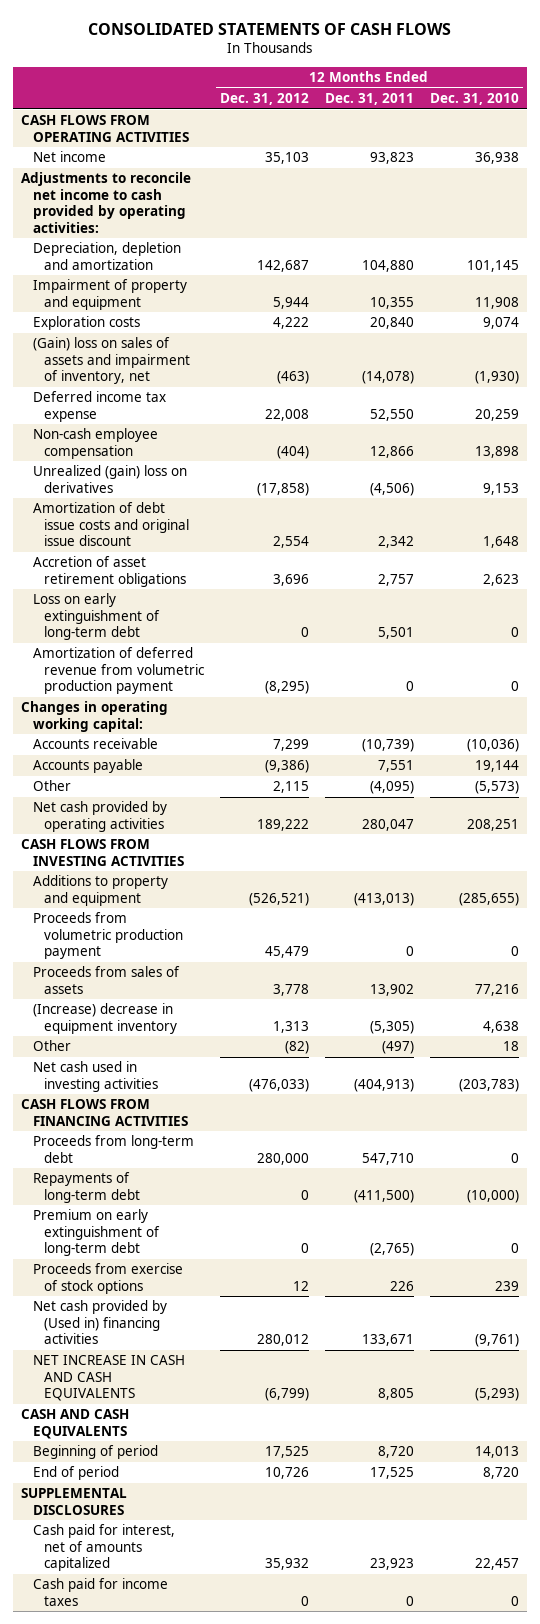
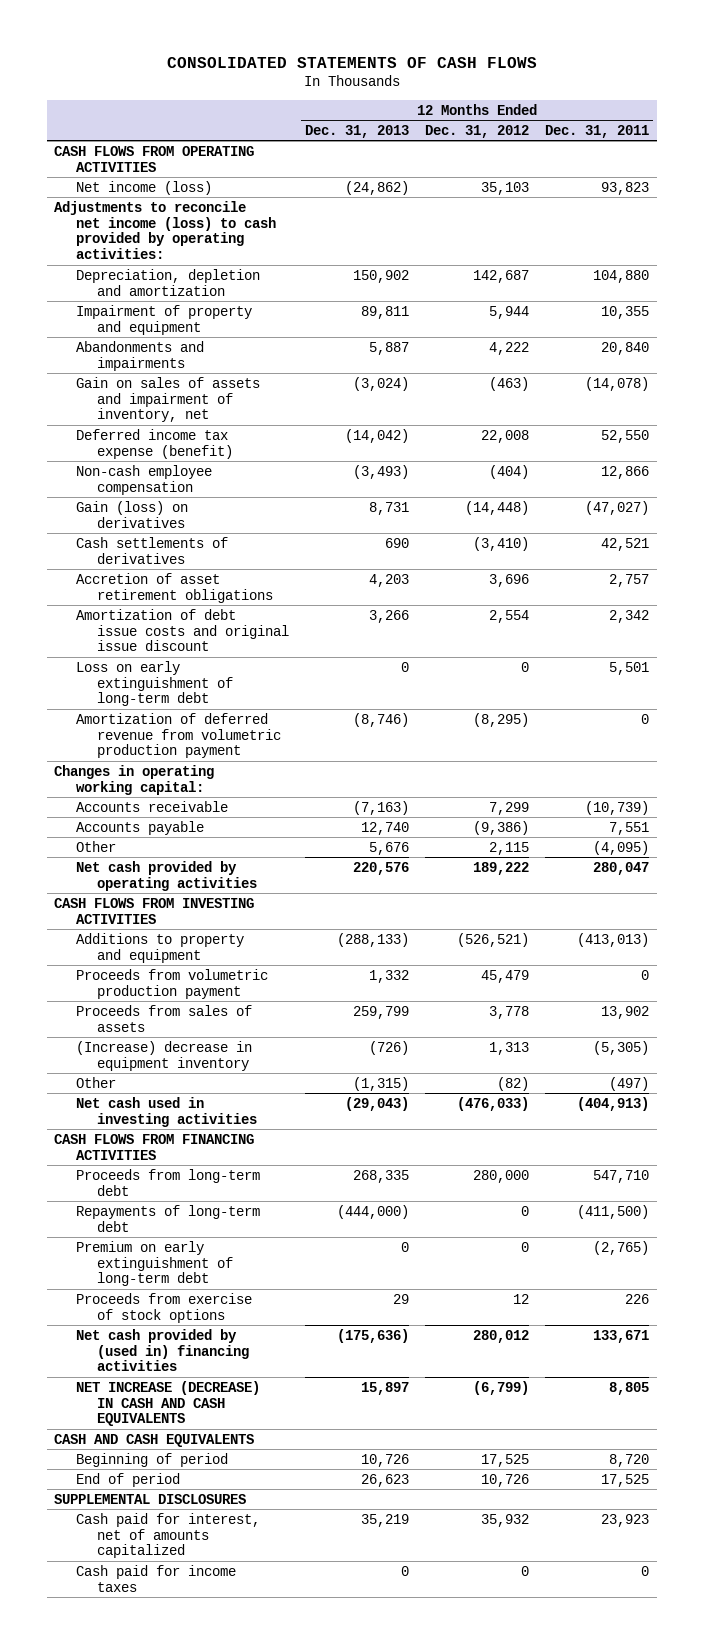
[429,93,519,106] Dec. 31, 2010 -> none
none -> [305,124,410,138] Dec. 31, 2013
[32,151,106,163] Net income -> [75,180,212,195] Net income (loss)
[21,172,192,233] Adjustments to reconcile net income to cash provided by operating activities: -> [54,200,276,260] Adjustments to reconcile net income (loss) to cash provided by operating activities:
[32,316,140,331] Exploration costs -> [75,340,204,371] Abandonments and impairments
[32,337,191,385] (Gain) loss on sales of assets and impairment of inventory, net -> [75,376,260,423] Gain on sales of assets and impairment of inventory, net
[32,391,166,422] Deferred income tax expense -> [75,428,234,459] Deferred income tax expense (benefit)
[32,465,187,493] Unrealized (gain) loss on derivatives -> [75,500,188,528] Gain (loss) on derivatives
[256,482,309,496] (17,858) -> [465,500,530,515] (14,448)
[369,482,414,496] (4,506) -> [584,500,649,515] (47,027)
none -> [75,536,228,564] Cash settlements of derivatives
[32,502,190,547] Amortization of debt issue costs and original issue discount -> [75,608,290,652] Amortization of debt issue costs and original issue discount
[32,1300,167,1345] Net cash provided by (Used in) financing activities -> [75,1328,250,1372] Net cash provided by (used in) financing activities
[32,1355,185,1402] NET INCREASE IN CASH AND CASH EQUIVALENTS -> [75,1380,260,1427] NET INCREASE (DECREASE) IN CASH AND CASH EQUIVALENTS

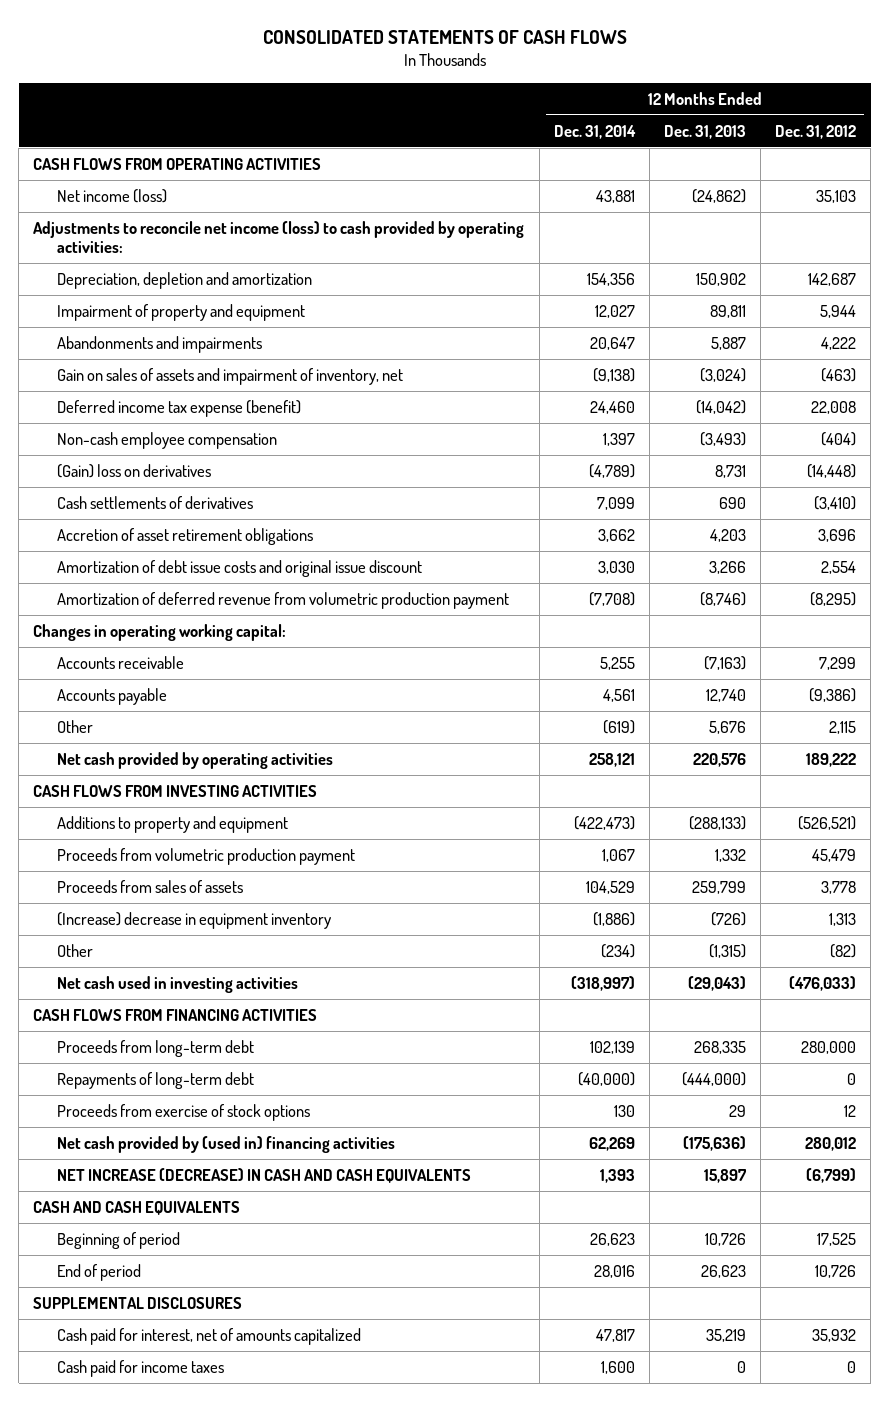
[544,124,649,138] Dec. 31, 2011 -> none
none -> [553,124,636,139] Dec. 31, 2014
[75,500,188,528] Gain (loss) on derivatives -> [56,463,211,478] (Gain) loss on derivatives
[75,660,234,707] Loss on early extinguishment of long-term debt -> none
[75,1240,234,1287] Premium on early extinguishment of long-term debt -> none

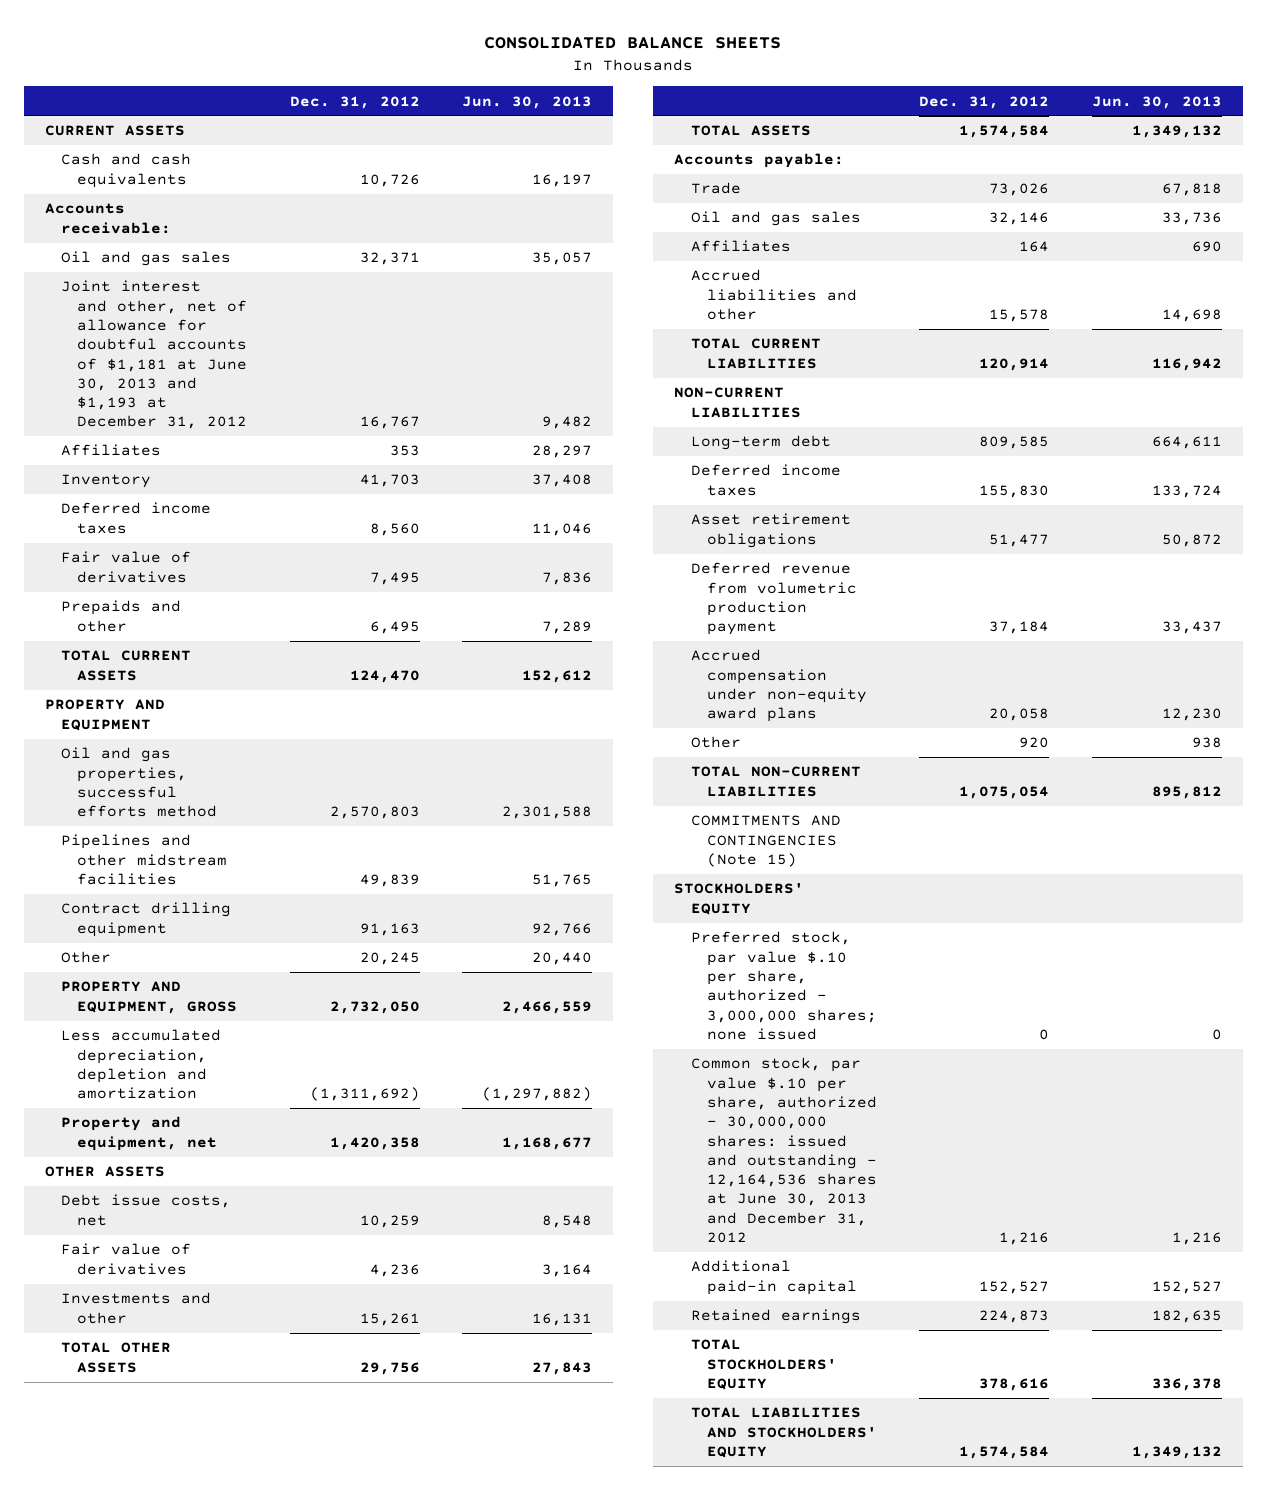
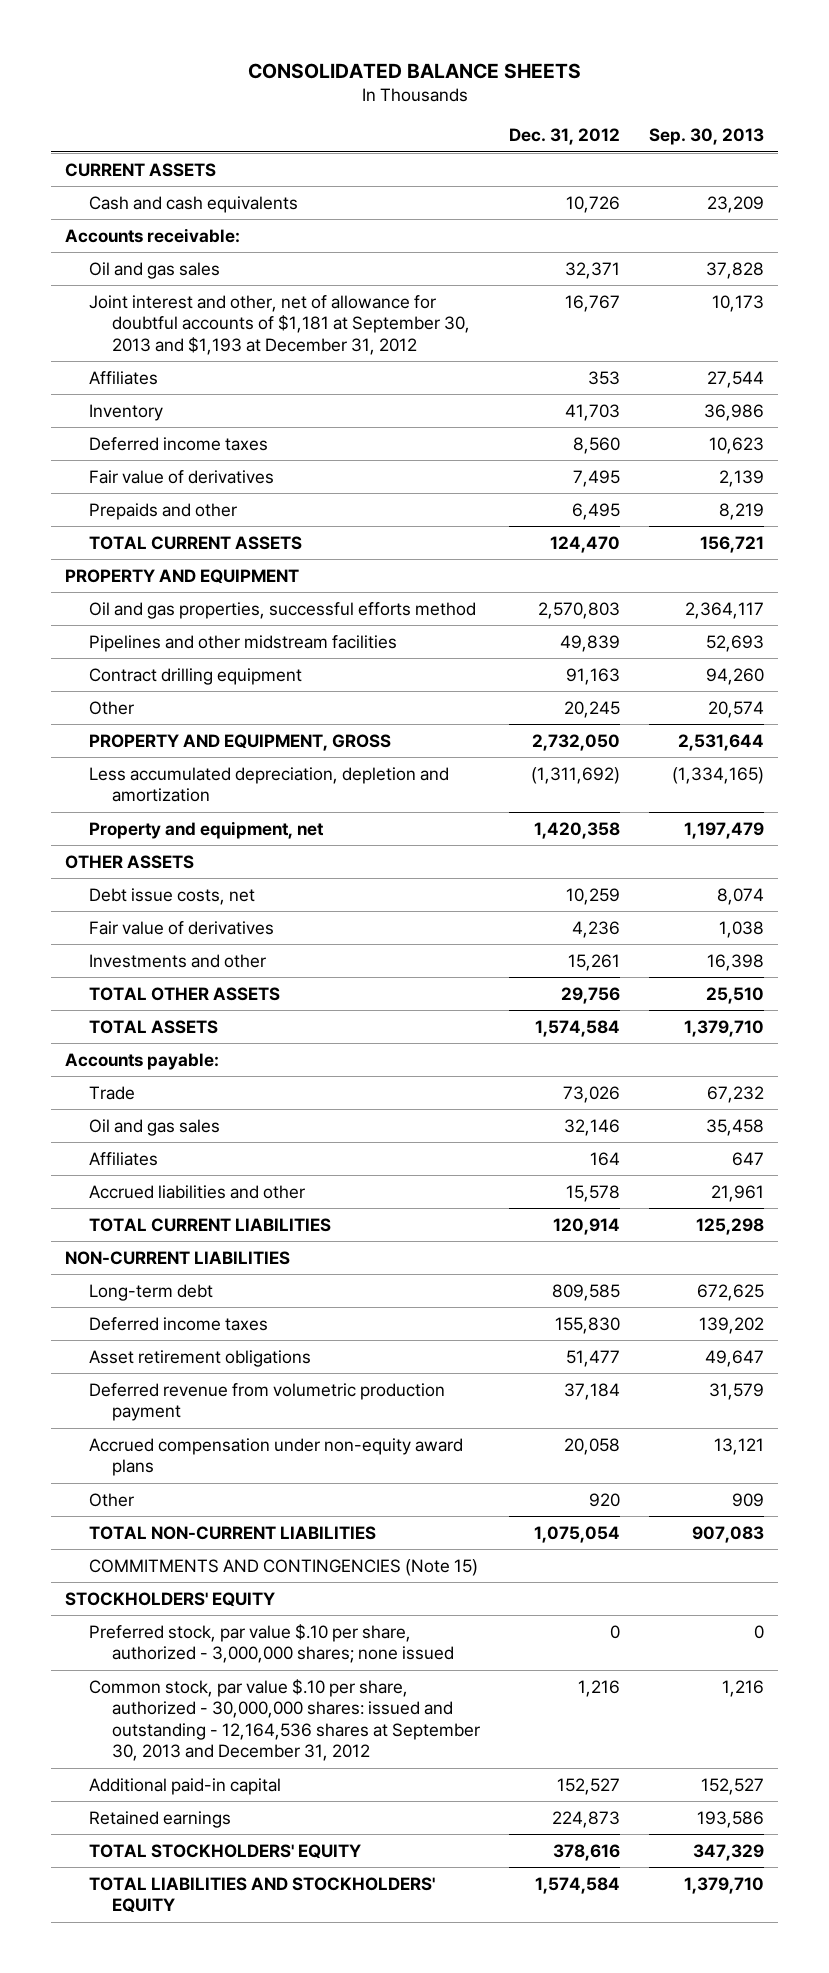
[461,95,592,109] Jun. 30, 2013 -> none
none -> [648,128,764,146] Sep. 30, 2013
[61,280,248,430] Joint interest and other, net of allowance for doubtful accounts of $1,181 at June 30, 2013 and $1,193 at December 31, 2012 -> [88,294,470,355] Joint interest and other, net of allowance for doubtful accounts of $1,181 at September 30, 2013 and $1,193 at December 31, 2012
[690,1057,877,1244] Common stock, par value $.10 per share, authorized - 30,000,000 shares: issued and outstanding - 12,164,536 shares at June 30, 2013 and December 31, 2012 -> [88,1678,480,1762] Common stock, par value $.10 per share, authorized - 30,000,000 shares: issued and outstanding - 12,164,536 shares at September 30, 2013 and December 31, 2012

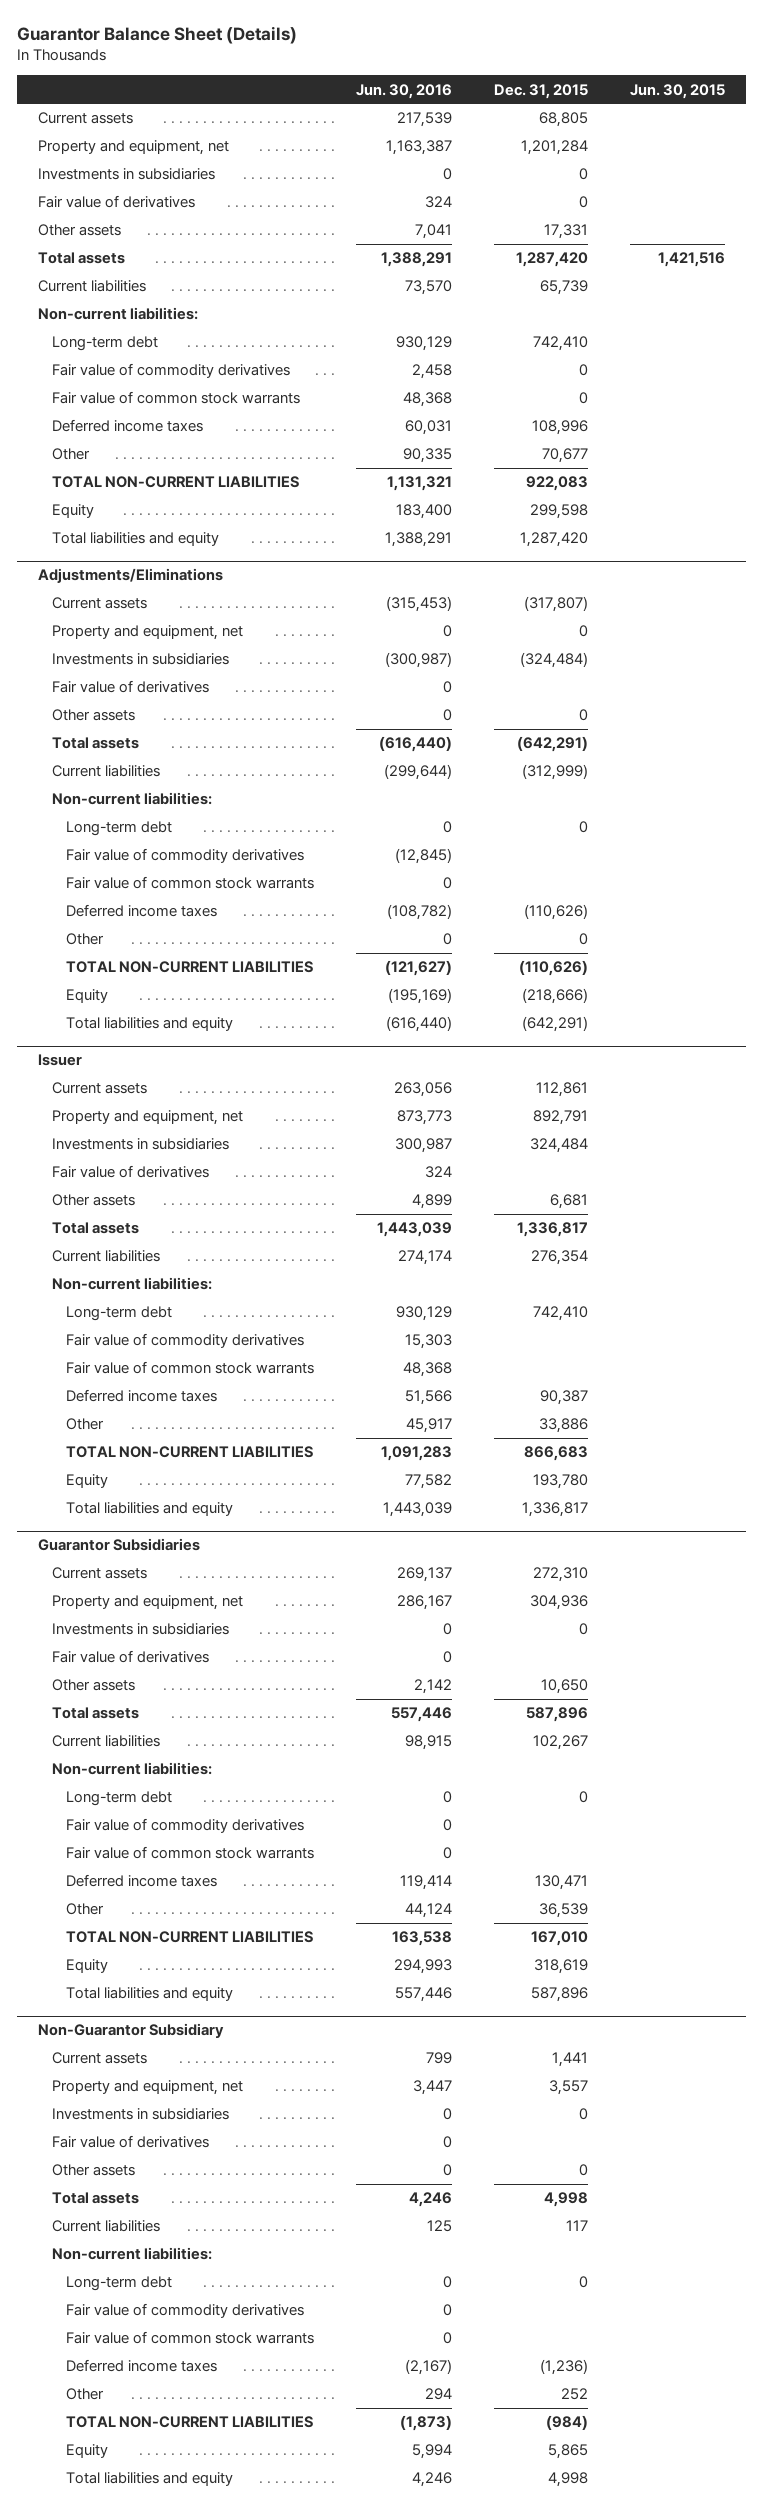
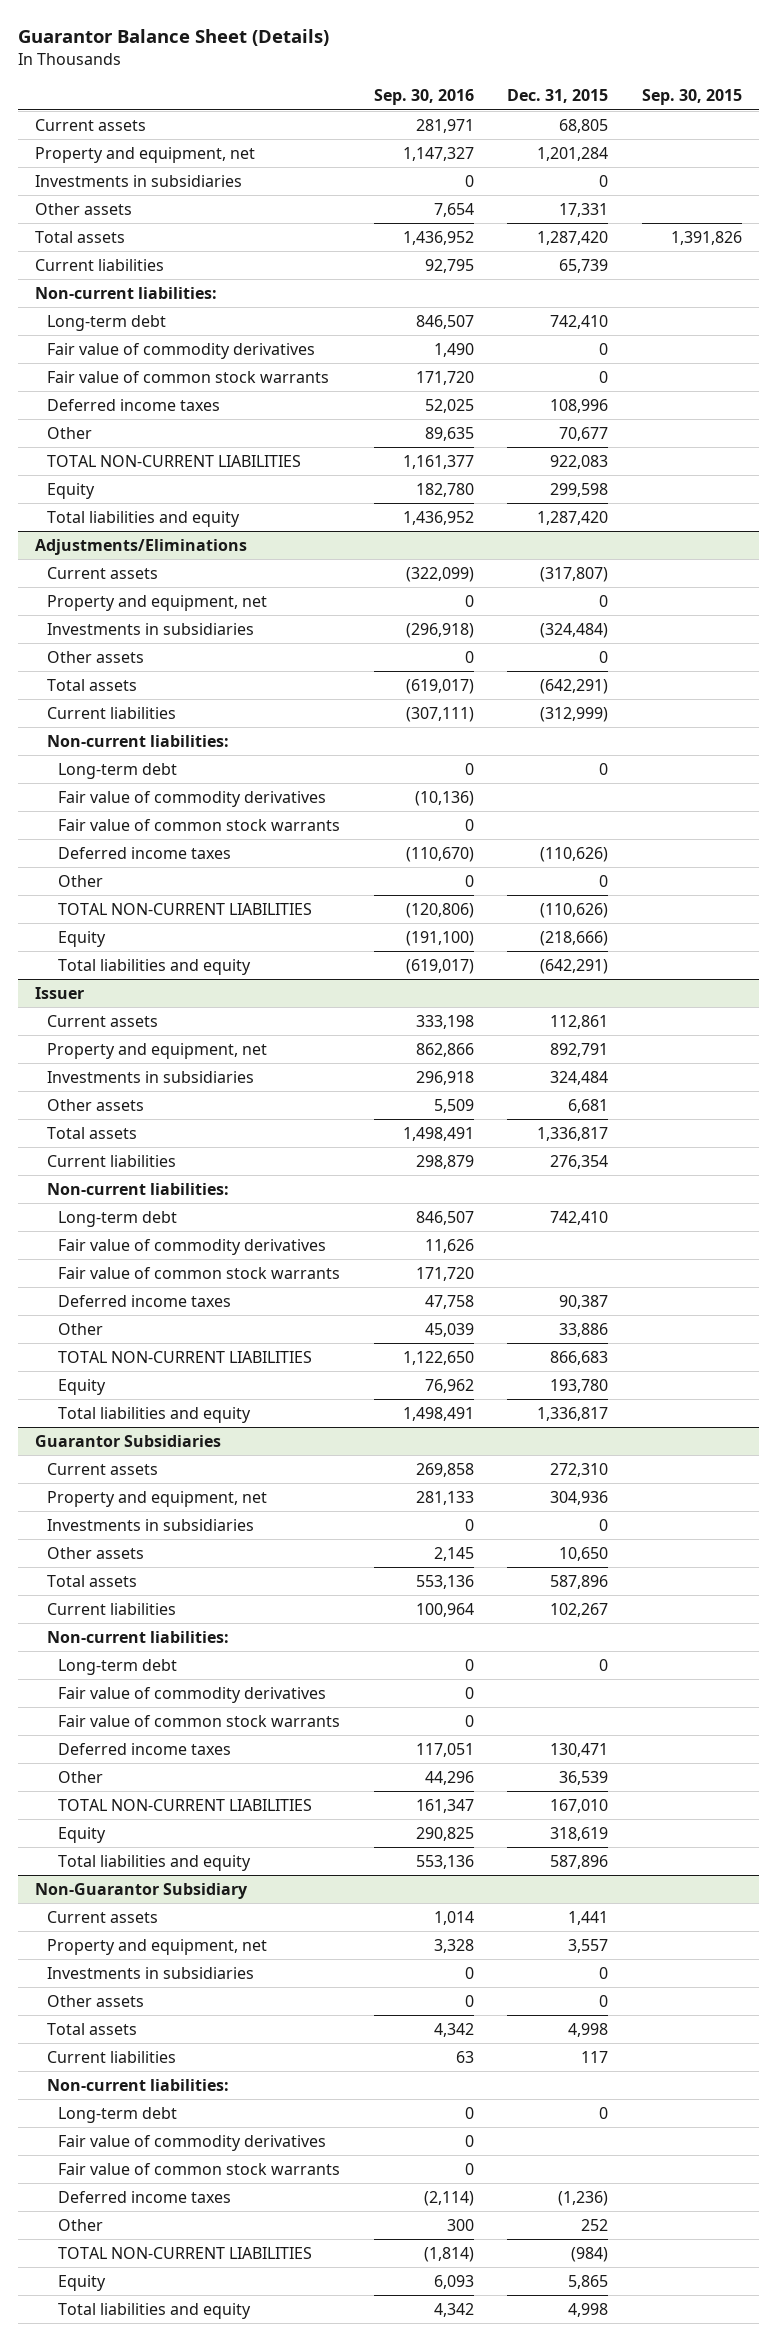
[355,83,452,99] Jun. 30, 2016 -> none
[629,83,725,99] Jun. 30, 2015 -> none
none -> [373,89,474,106] Sep. 30, 2016
none -> [642,89,743,106] Sep. 30, 2015
[37,195,195,209] Fair value of derivatives -> none
[51,680,209,694] Fair value of derivatives -> none
[51,1165,209,1179] Fair value of derivatives -> none
[51,1650,209,1664] Fair value of derivatives -> none
[51,2135,209,2149] Fair value of derivatives -> none

